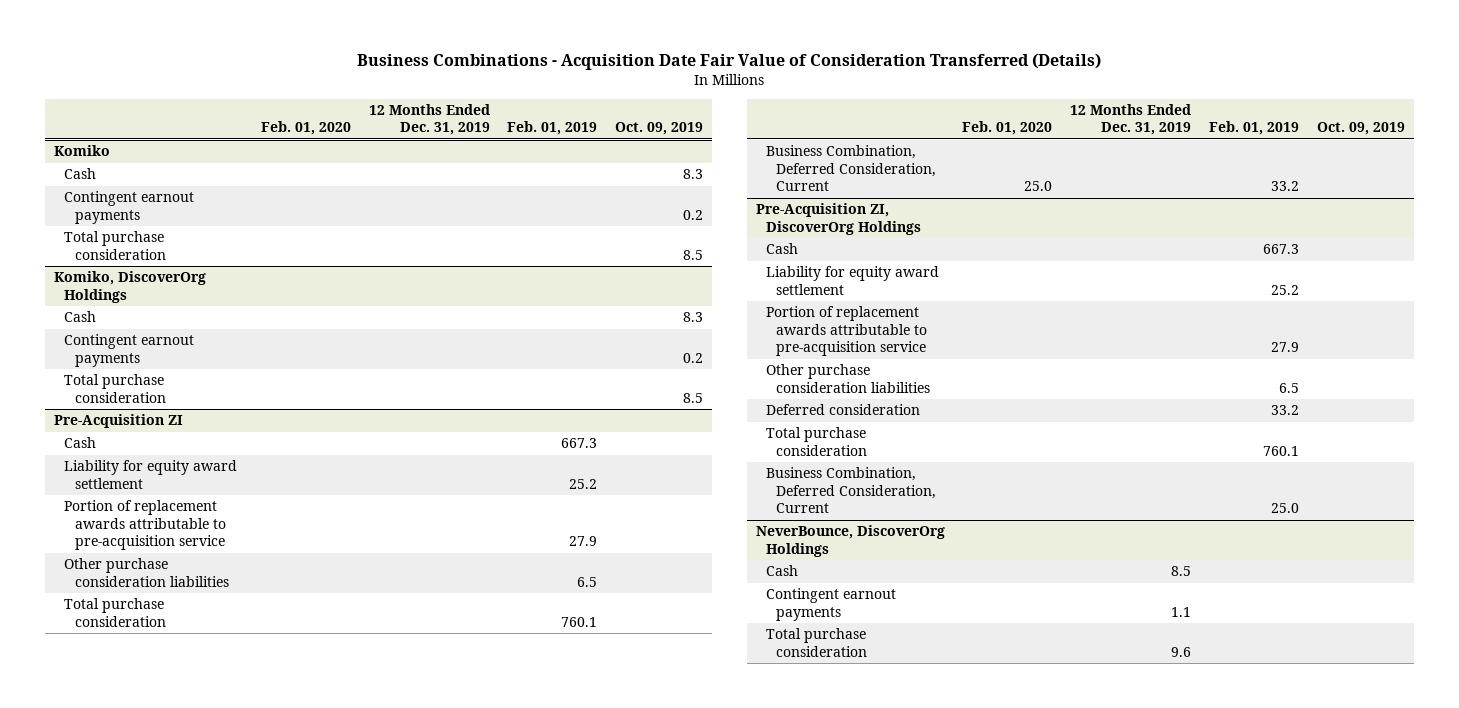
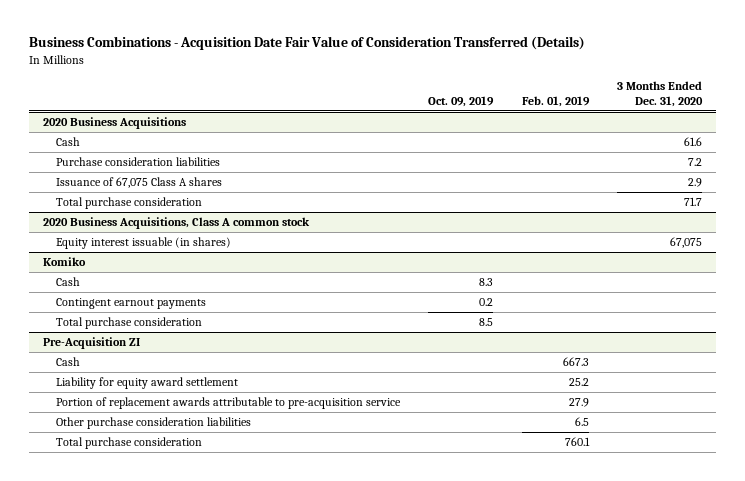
[260,121,351,136] Feb. 01, 2020 -> none
[368,104,490,136] 12 Months Ended Dec. 31, 2019 -> none
none -> [617,80,704,107] 3 Months Ended Dec. 31, 2020
none -> [42,117,186,130] 2020 Business Acquisitions
none -> [56,137,81,147] Cash
none -> [56,157,221,167] Purchase consideration liabilities
none -> [56,177,223,189] Issuance of 67,075 Class A shares
none -> [56,197,203,210] Total purchase consideration
none -> [42,217,310,230] 2020 Business Acquisitions, Class A common stock
none -> [56,237,232,250] Equity interest issuable (in shares)
[53,271,206,303] Komiko, DiscoverOrg Holdings -> none
[64,311,97,323] Cash -> none
[64,334,195,367] Contingent earnout payments -> none
[64,374,166,403] Total purchase consideration -> none
[765,145,937,191] Business Combination, Deferred Consideration, Current -> none
[755,203,921,235] Pre-Acquisition ZI, DiscoverOrg Holdings -> none
[765,243,798,255] Cash -> none
[765,266,939,295] Liability for equity award settlement -> none
[765,306,928,356] Portion of replacement awards attributable to pre-acquisition service -> none
[765,364,931,393] Other purchase consideration liabilities -> none
[765,404,920,416] Deferred consideration -> none
[765,427,868,456] Total purchase consideration -> none
[765,467,937,513] Business Combination, Deferred Consideration, Current -> none
[755,525,945,557] NeverBounce, DiscoverOrg Holdings -> none
[765,565,798,577] Cash -> none
[765,588,896,621] Contingent earnout payments -> none
[765,628,868,657] Total purchase consideration -> none

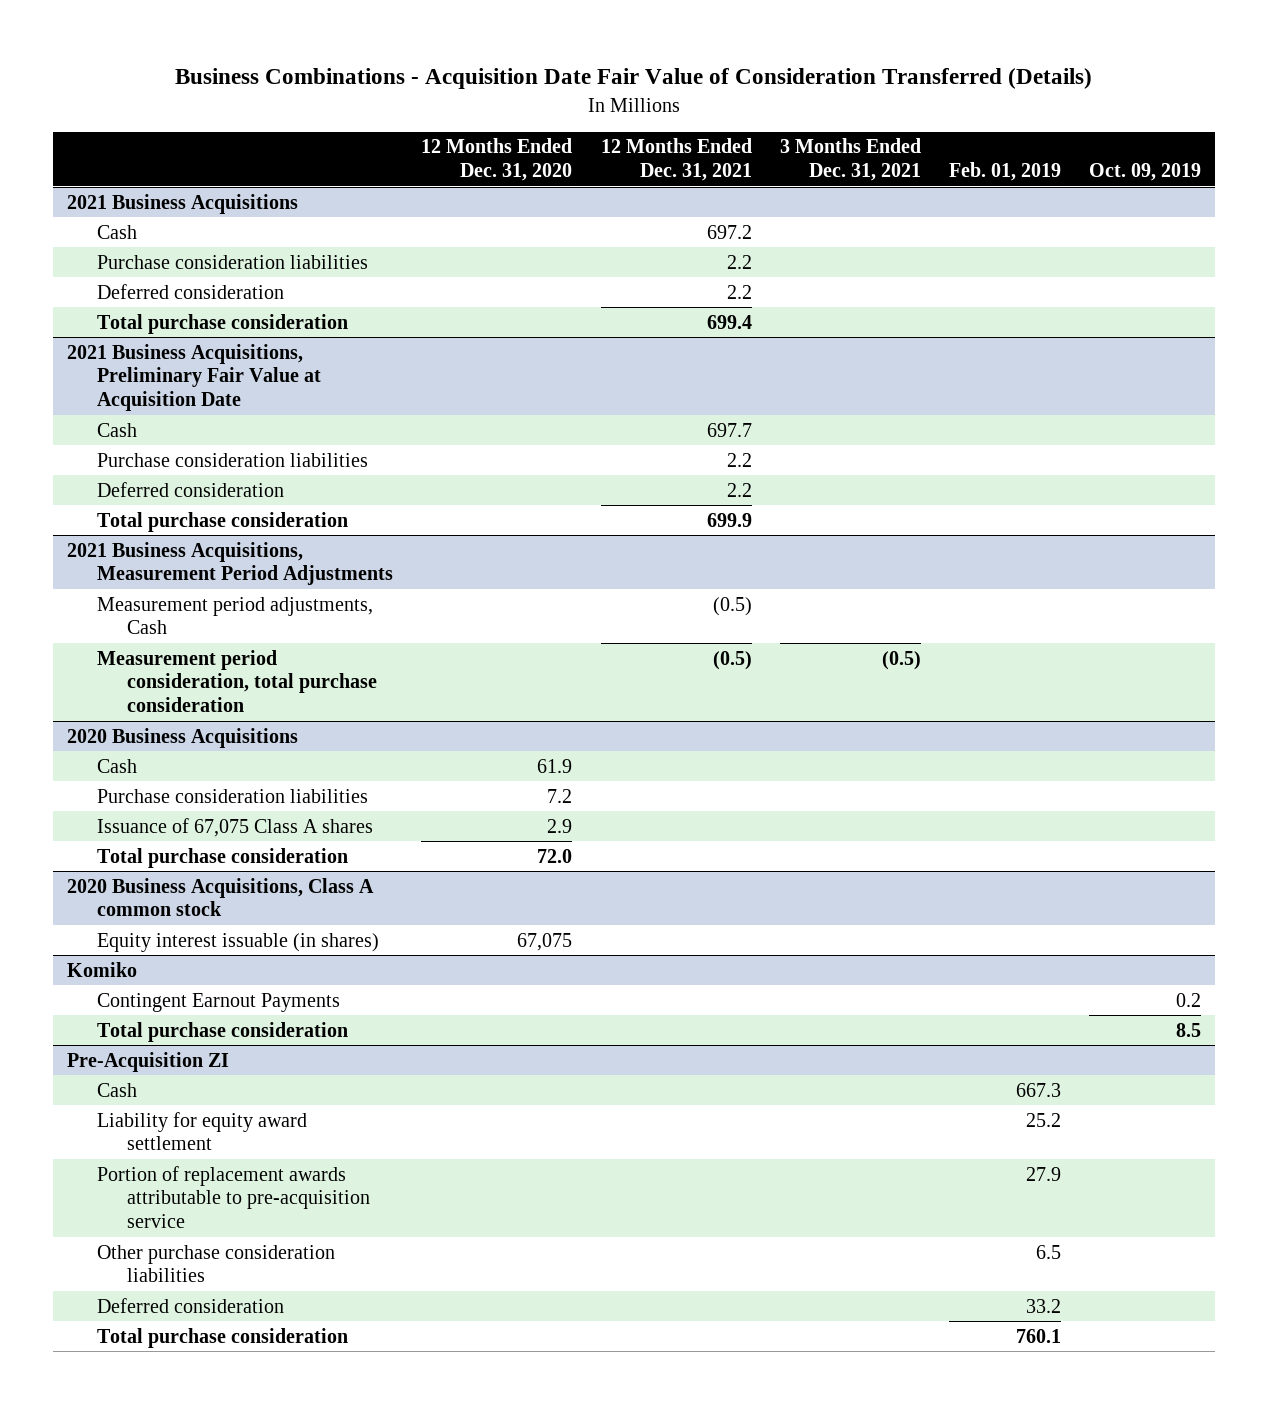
[617,80,704,107] 3 Months Ended Dec. 31, 2020 -> none
none -> [421,138,573,182] 12 Months Ended Dec. 31, 2020
none -> [600,138,752,182] 12 Months Ended Dec. 31, 2021
none -> [779,138,921,182] 3 Months Ended Dec. 31, 2021
none -> [67,193,299,214] 2021 Business Acquisitions
none -> [97,224,138,239] Cash
none -> [97,254,369,269] Purchase consideration liabilities
none -> [97,283,285,299] Deferred consideration
none -> [97,313,349,334] Total purchase consideration
none -> [67,343,322,412] 2021 Business Acquisitions, Preliminary Fair Value at Acquisition Date
none -> [97,422,138,437] Cash
none -> [97,452,369,467] Purchase consideration liabilities
none -> [97,481,285,497] Deferred consideration
none -> [97,511,349,532] Total purchase consideration
none -> [67,541,394,586] 2021 Business Acquisitions, Measurement Period Adjustments
none -> [97,596,374,635] Measurement period adjustments, Cash
none -> [97,649,378,713] Measurement period consideration, total purchase consideration
[56,277,81,287] Cash -> none
[56,298,207,310] Contingent earnout payments -> [97,992,341,1012] Contingent Earnout Payments
none -> [97,1297,285,1313] Deferred consideration

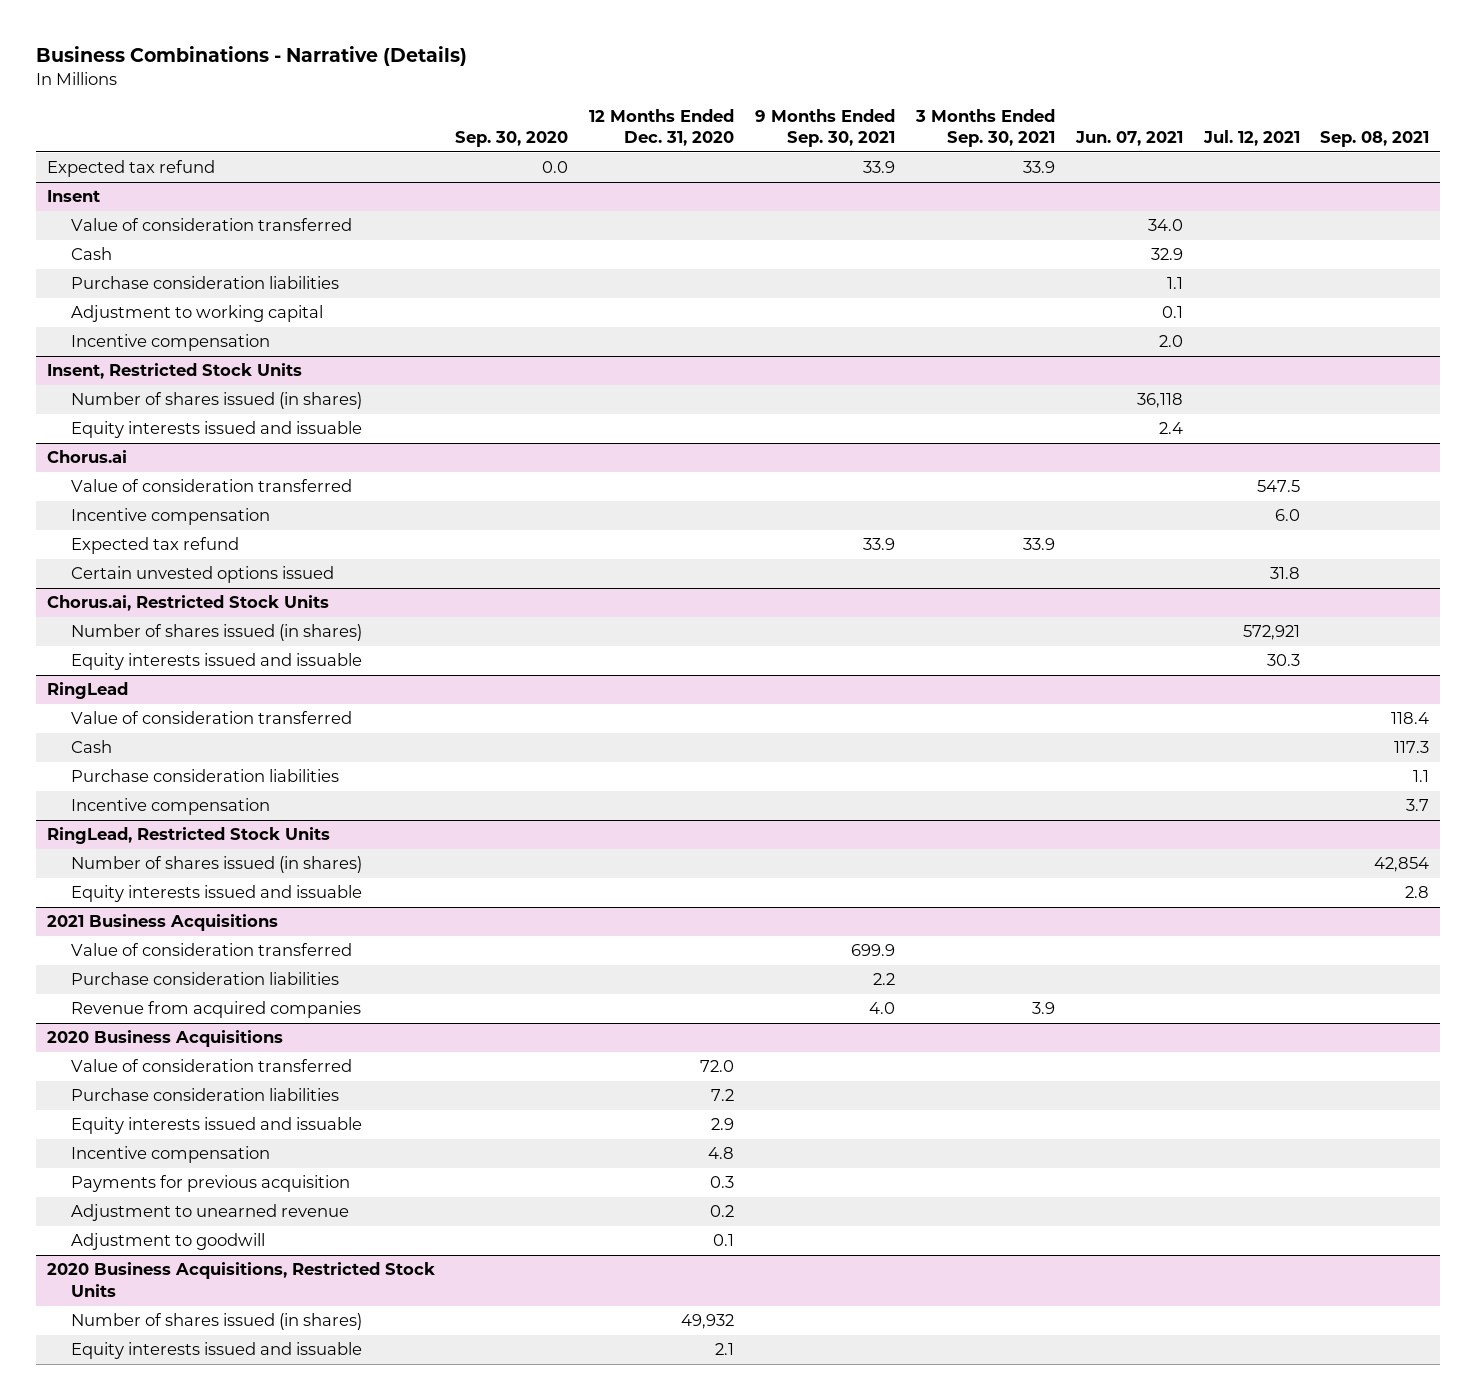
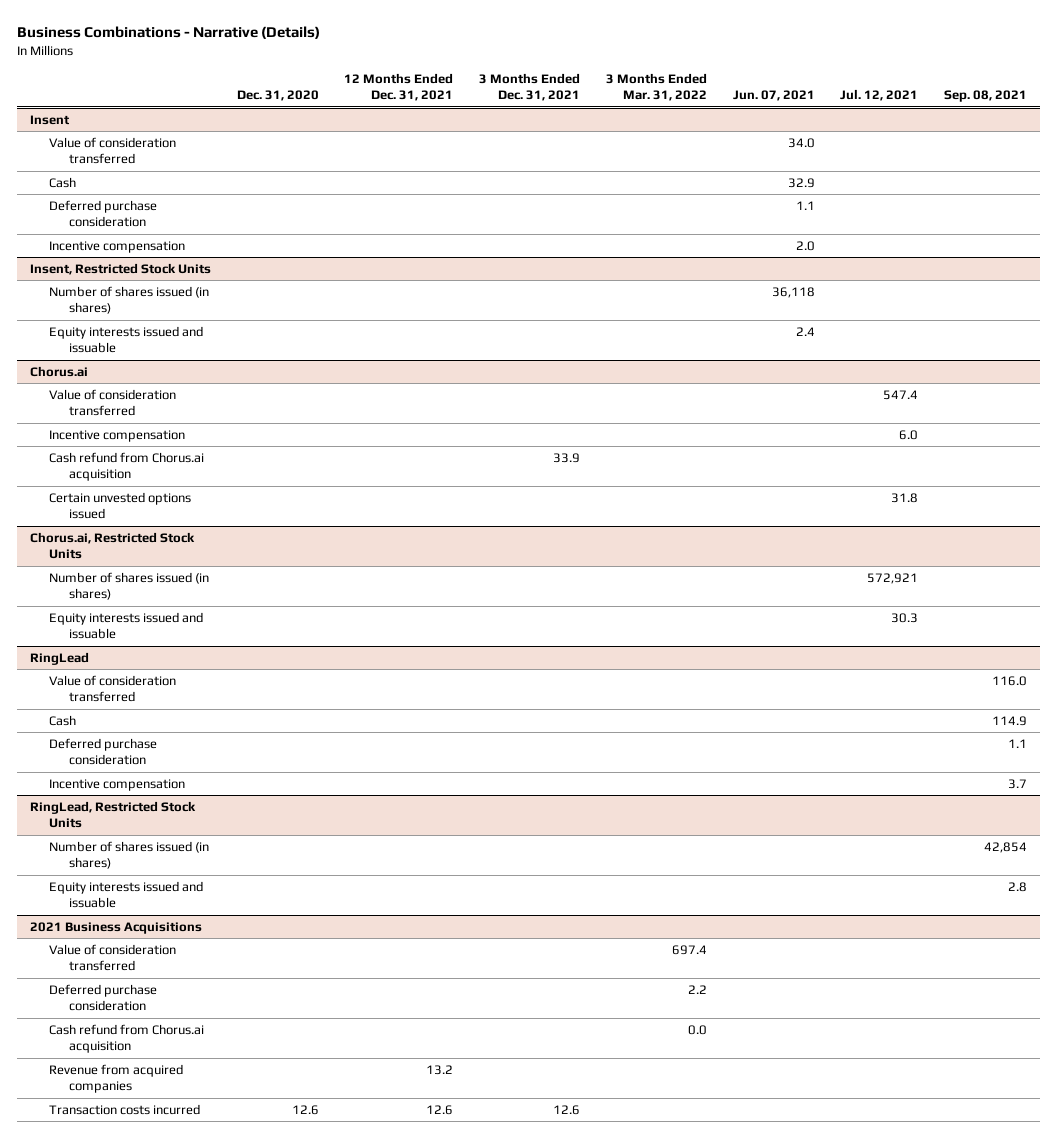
[455,131,569,148] Sep. 30, 2020 -> none
[589,108,735,147] 12 Months Ended Dec. 31, 2020 -> none
[755,108,896,148] 9 Months Ended Sep. 30, 2021 -> none
[914,108,1055,148] 3 Months Ended Sep. 30, 2021 -> none
none -> [236,90,319,102] Dec. 31, 2020
none -> [344,73,454,102] 12 Months Ended Dec. 31, 2021
none -> [479,73,581,102] 3 Months Ended Dec. 31, 2021
none -> [605,73,707,102] 3 Months Ended Mar. 31, 2022
[46,160,215,178] Expected tax refund -> none
[70,305,323,323] Adjustment to working capital -> none
[70,276,339,290] Purchase consideration liabilities -> [49,199,158,228] Deferred purchase consideration
[1256,480,1300,493] 547.5 -> [883,389,919,400] 547.4
[70,537,239,555] Expected tax refund -> none
none -> [49,451,205,482] Cash refund from Chorus.ai acquisition
[1391,712,1430,725] 118.4 -> [991,675,1027,686] 116.0
[1394,741,1430,754] 117.3 -> [991,715,1027,726] 114.9
[70,769,339,783] Purchase consideration liabilities -> [49,737,158,766] Deferred purchase consideration
[70,972,339,986] Purchase consideration liabilities -> [49,983,158,1012] Deferred purchase consideration
none -> [49,1023,205,1054] Cash refund from Chorus.ai acquisition
[46,1030,283,1048] 2020 Business Acquisitions -> none
[70,1059,352,1073] Value of consideration transferred -> none
[70,1088,339,1102] Purchase consideration liabilities -> none
[70,1117,362,1135] Equity interests issued and issuable -> none
[70,1146,270,1164] Incentive compensation -> none
[70,1175,350,1193] Payments for previous acquisition -> none
[70,1204,349,1222] Adjustment to unearned revenue -> none
[70,1233,265,1251] Adjustment to goodwill -> none
[46,1262,435,1297] 2020 Business Acquisitions, Restricted Stock Units -> none
[70,1313,362,1331] Number of shares issued (in shares) -> none
[70,1342,362,1360] Equity interests issued and issuable -> none
none -> [49,1103,201,1115] Transaction costs incurred

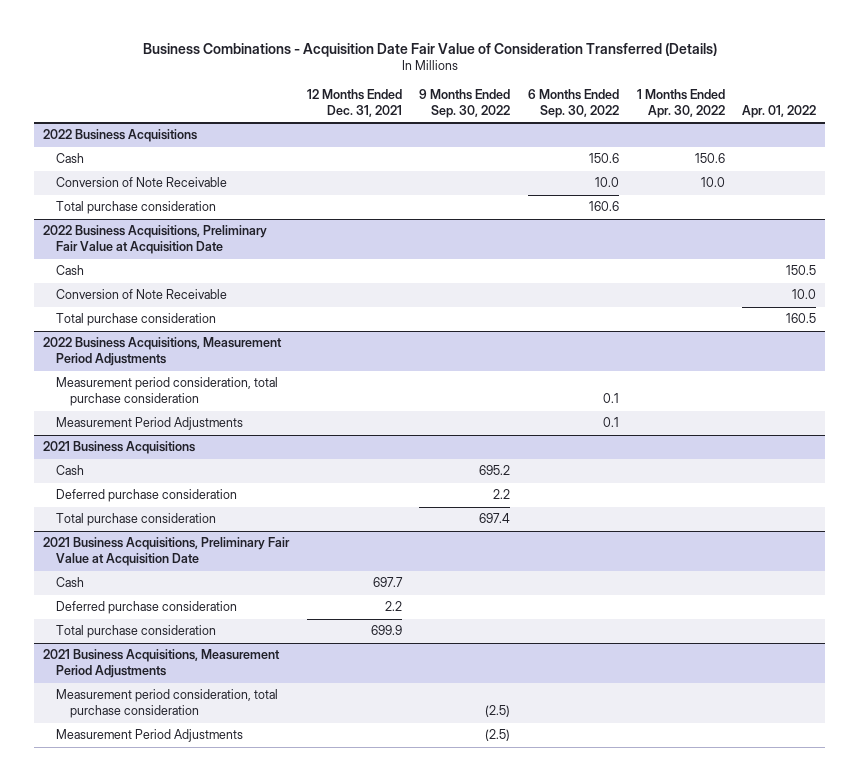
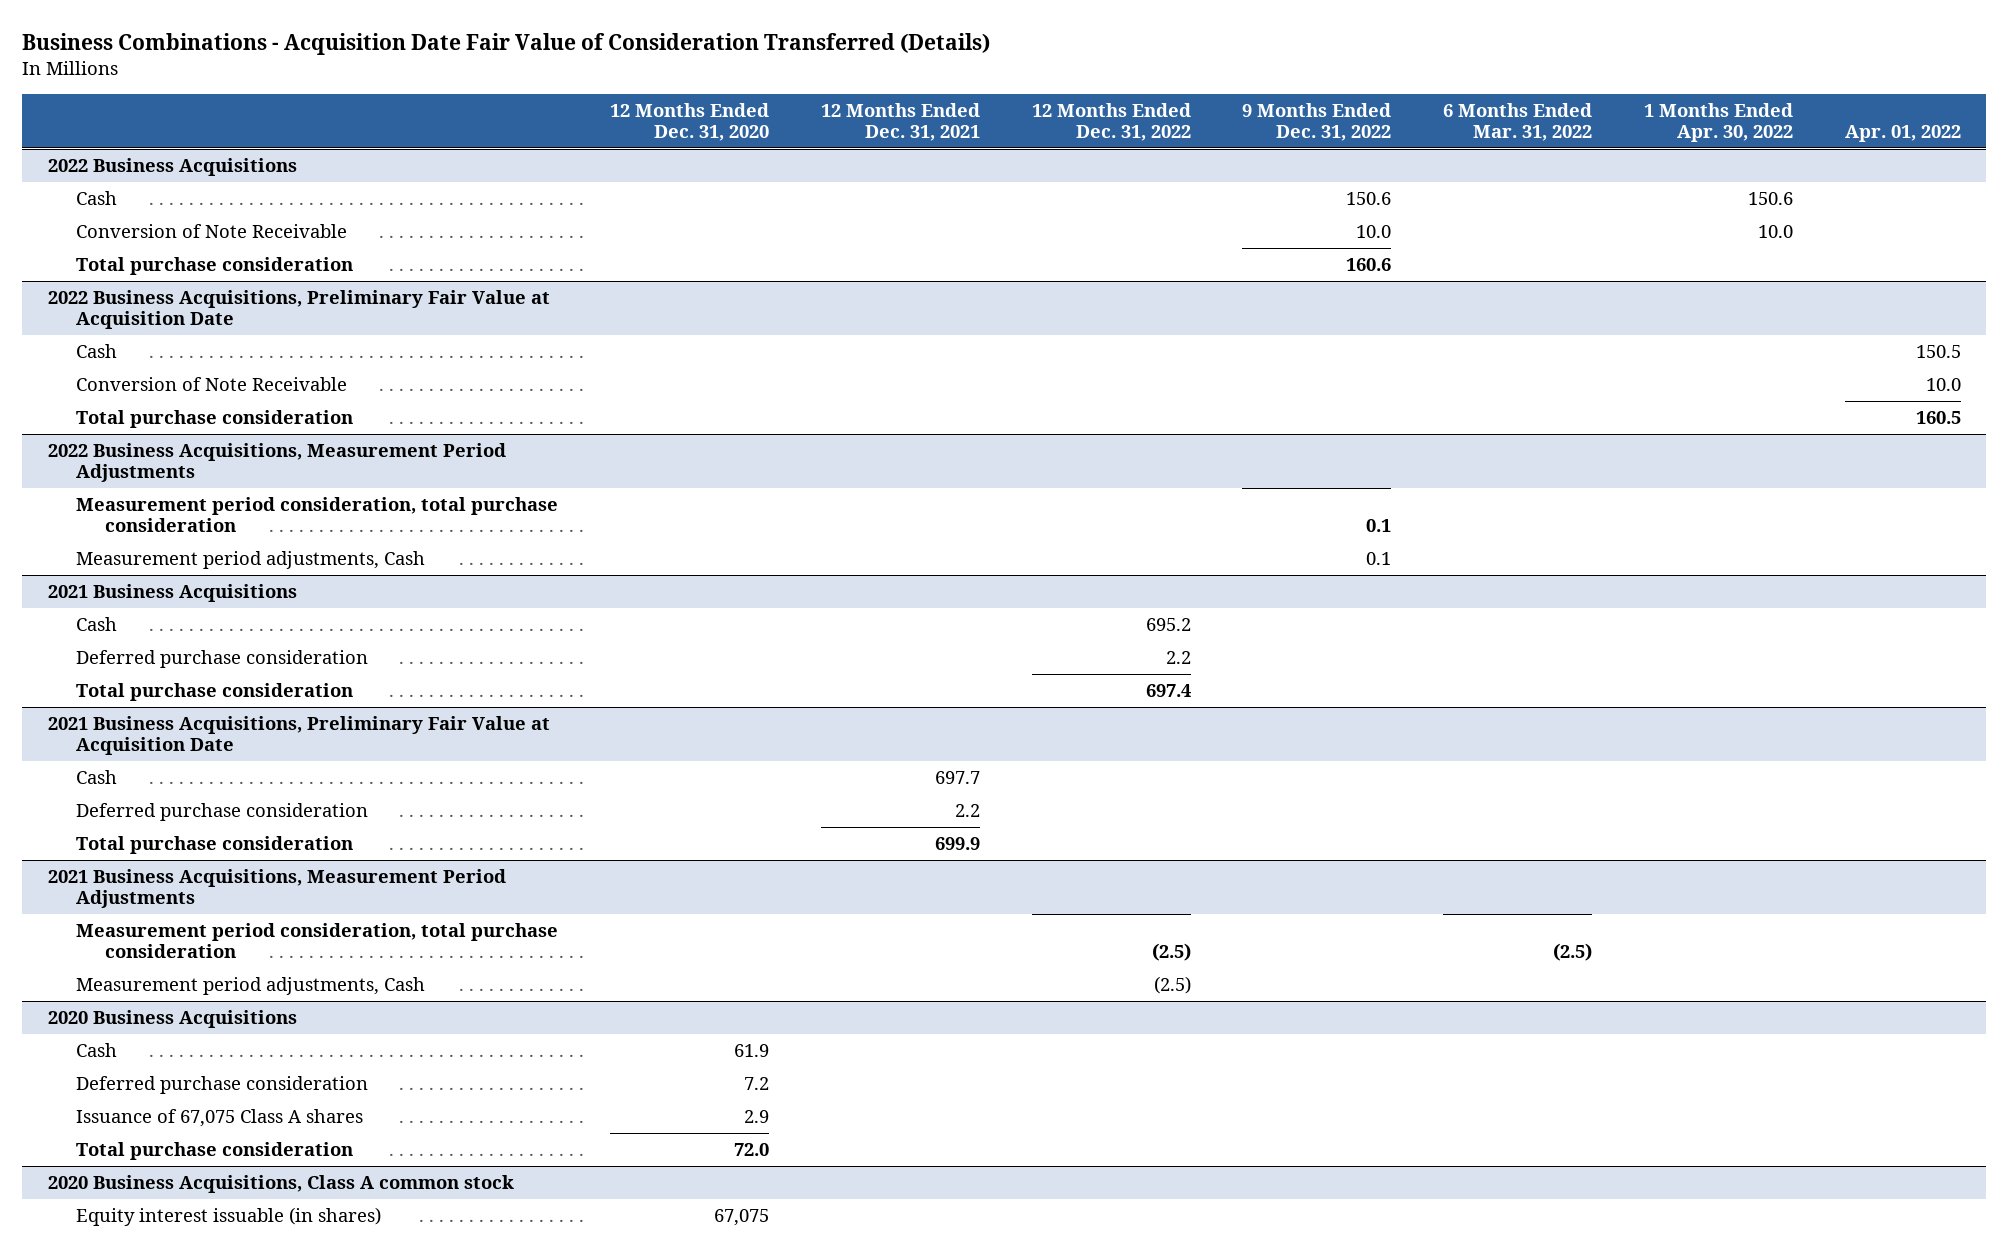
[419,89,511,118] 9 Months Ended Sep. 30, 2022 -> none
[528,89,620,118] 6 Months Ended Sep. 30, 2022 -> none
none -> [610,102,770,141] 12 Months Ended Dec. 31, 2020
none -> [1031,102,1191,141] 12 Months Ended Dec. 31, 2022
none -> [1242,102,1392,141] 9 Months Ended Dec. 31, 2022
none -> [1443,102,1593,141] 6 Months Ended Mar. 31, 2022
[56,417,244,431] Measurement Period Adjustments -> [76,551,426,570] Measurement period adjustments, Cash
[56,729,244,743] Measurement Period Adjustments -> [76,977,426,996] Measurement period adjustments, Cash
none -> [47,1010,297,1029] 2020 Business Acquisitions
none -> [76,1043,118,1058] Cash
none -> [76,1076,369,1095] Deferred purchase consideration
none -> [76,1109,364,1128] Issuance of 67,075 Class A shares
none -> [76,1142,354,1161] Total purchase consideration
none -> [47,1175,514,1194] 2020 Business Acquisitions, Class A common stock
none -> [76,1207,382,1227] Equity interest issuable (in shares)

